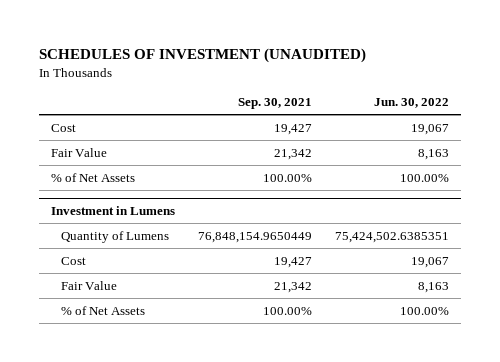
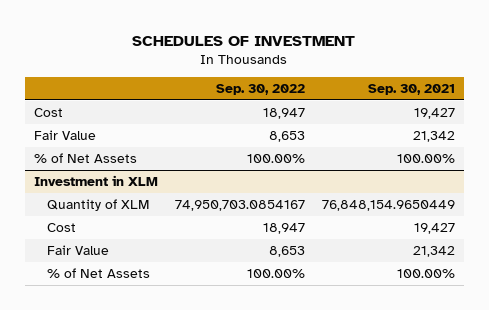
[39,48,367,64] SCHEDULES OF INVESTMENT (UNAUDITED) -> [132,35,356,46] SCHEDULES OF INVESTMENT
[374,98,450,109] Jun. 30, 2022 -> none
none -> [215,84,305,96] Sep. 30, 2022
[50,205,175,215] Investment in Lumens -> [33,174,158,186] Investment in XLM
[60,230,169,243] Quantity of Lumens -> [47,198,150,211] Quantity of XLM

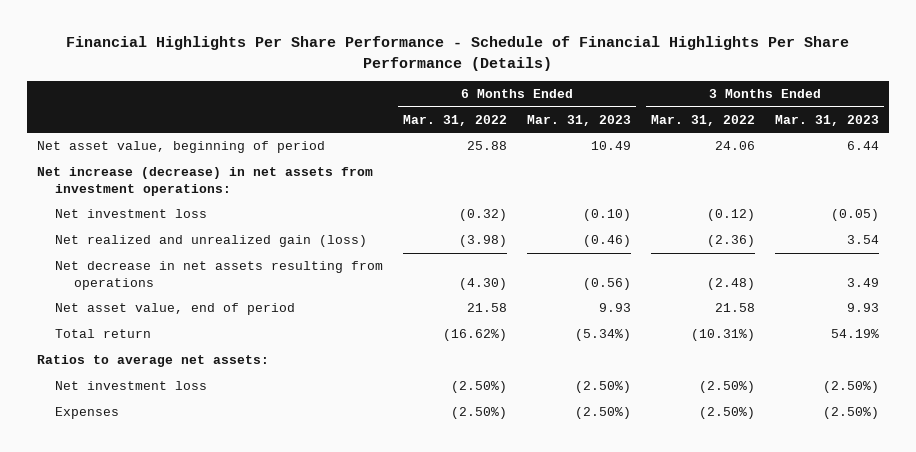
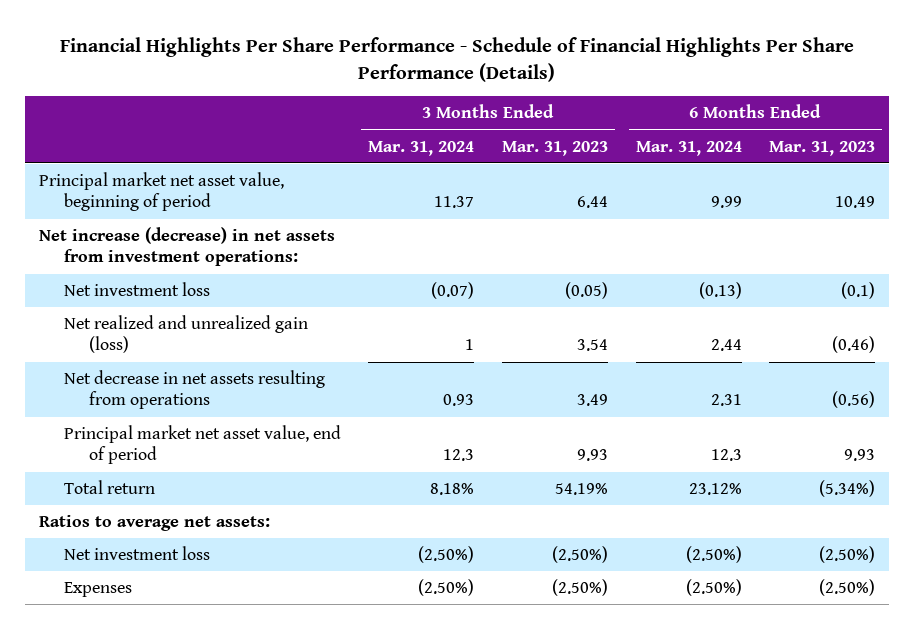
[403,114,508,126] Mar. 31, 2022 -> none
[651,114,756,126] Mar. 31, 2022 -> none
none -> [368,140,475,156] Mar. 31, 2024
none -> [635,140,742,156] Mar. 31, 2024
[36,141,325,154] Net asset value, beginning of period -> [38,171,284,212] Principal market net asset value, beginning of period
[583,209,632,222] (0.10) -> [841,281,876,299] (0.1)
[55,303,296,316] Net asset value, end of period -> [63,424,341,465] Principal market net asset value, end of period

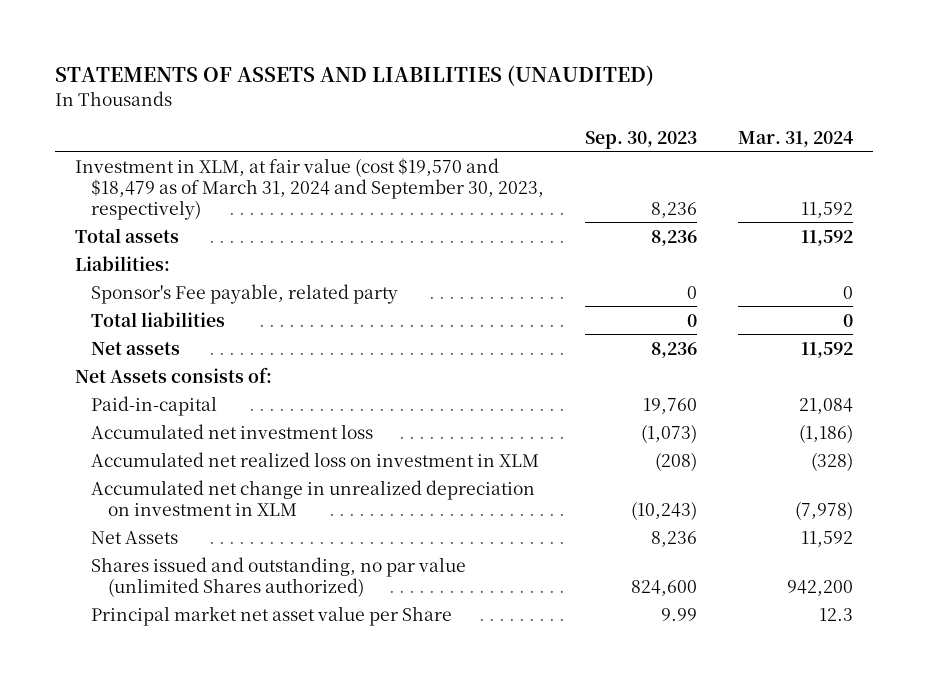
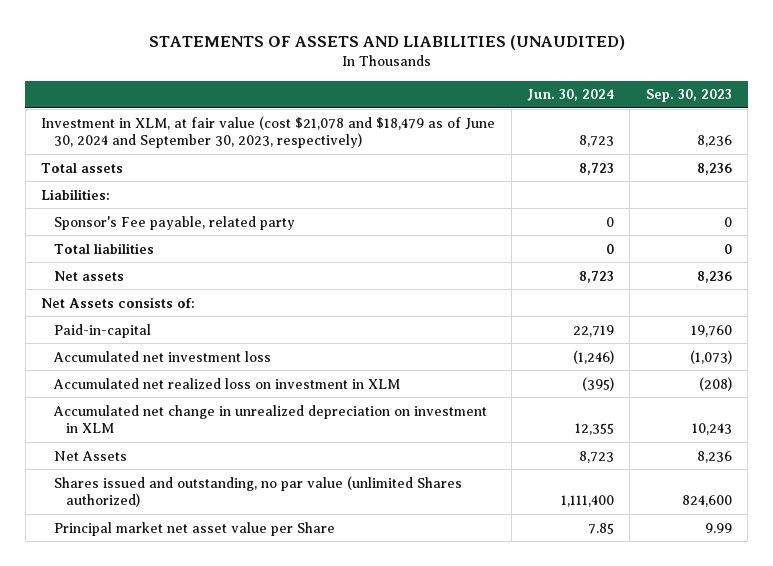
[738,130,854,147] Mar. 31, 2024 -> none
none -> [526,89,614,102] Jun. 30, 2024
[75,157,545,220] Investment in XLM, at fair value (cost $19,570 and $18,479 as of March 31, 2024 and September 30, 2023, respectively) -> [41,115,496,149] Investment in XLM, at fair value (cost $21,078 and $18,479 as of June 30, 2024 and September 30, 2023, respectively)
[631,500,698,520] (10,243) -> [691,423,732,436] 10,243

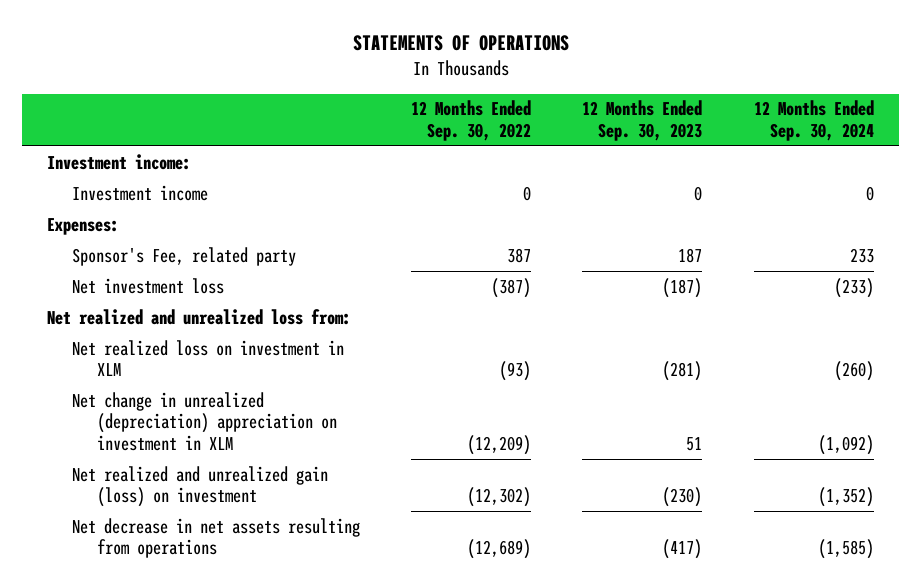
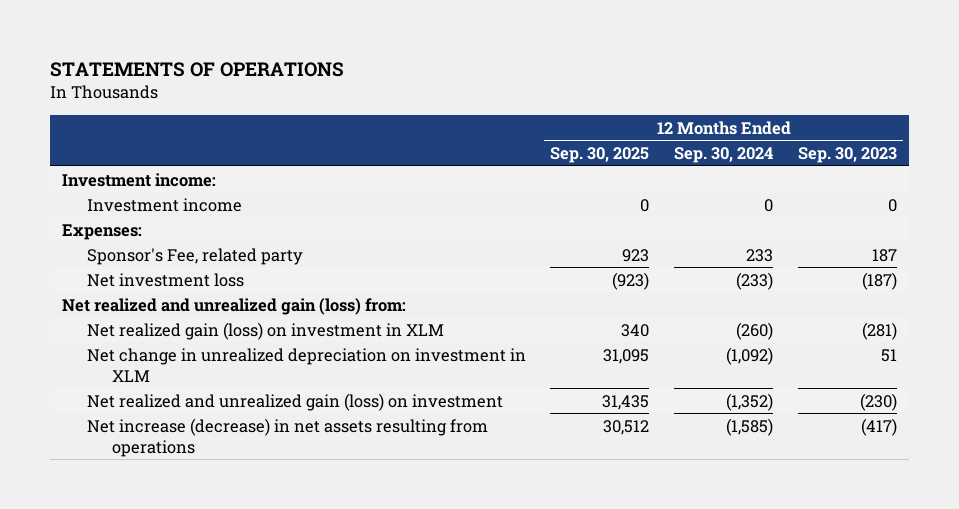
[411,100,532,141] 12 Months Ended Sep. 30, 2022 -> none
none -> [550,146,650,163] Sep. 30, 2025
[47,308,352,325] Net realized and unrealized loss from: -> [62,297,407,315] Net realized and unrealized gain (loss) from:
[72,339,345,377] Net realized loss on investment in XLM -> [86,321,444,340] Net realized gain (loss) on investment in XLM
[72,391,337,451] Net change in unrealized (depreciation) appreciation on investment in XLM -> [86,347,526,382] Net change in unrealized depreciation on investment in XLM
[72,517,361,559] Net decrease in net assets resulting from operations -> [86,417,488,457] Net increase (decrease) in net assets resulting from operations

